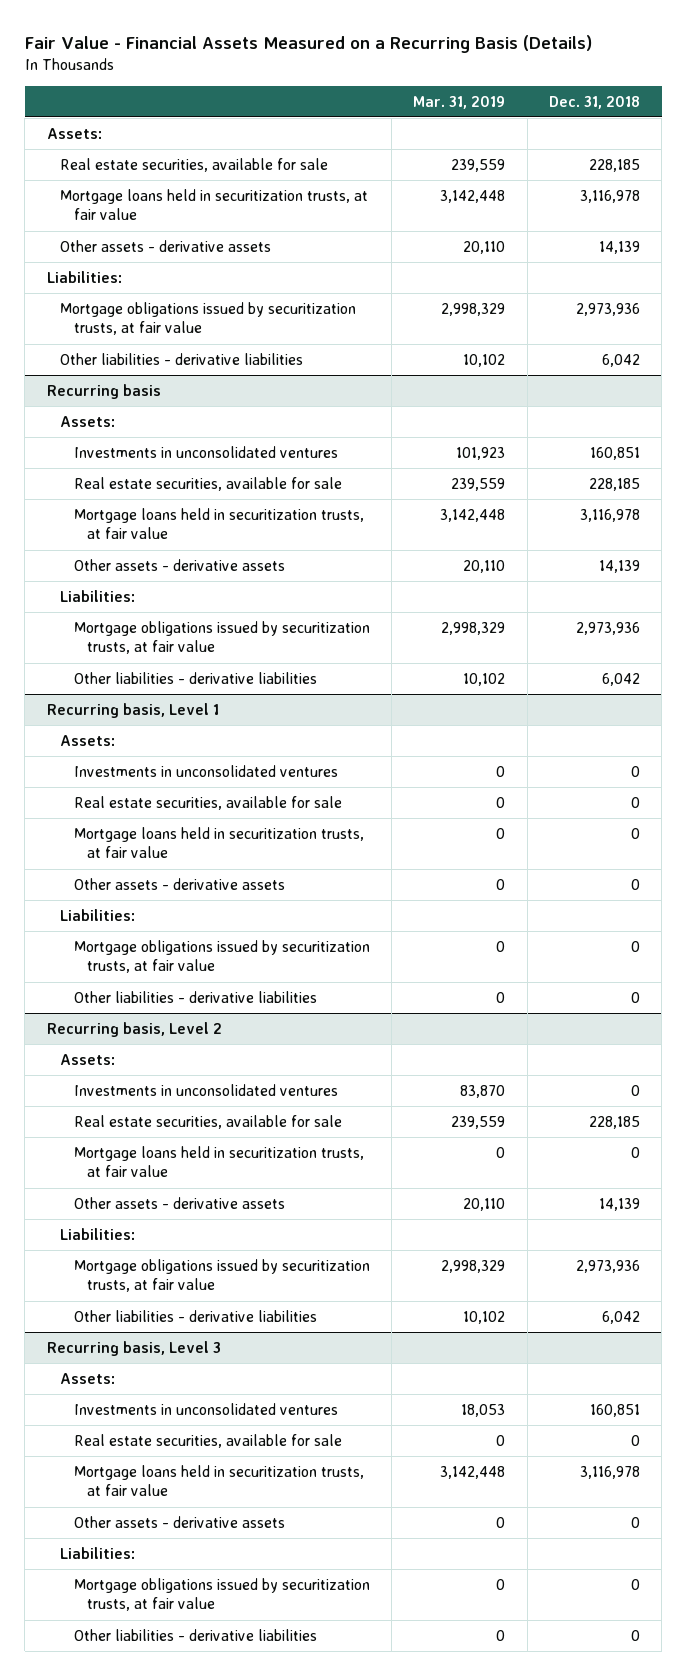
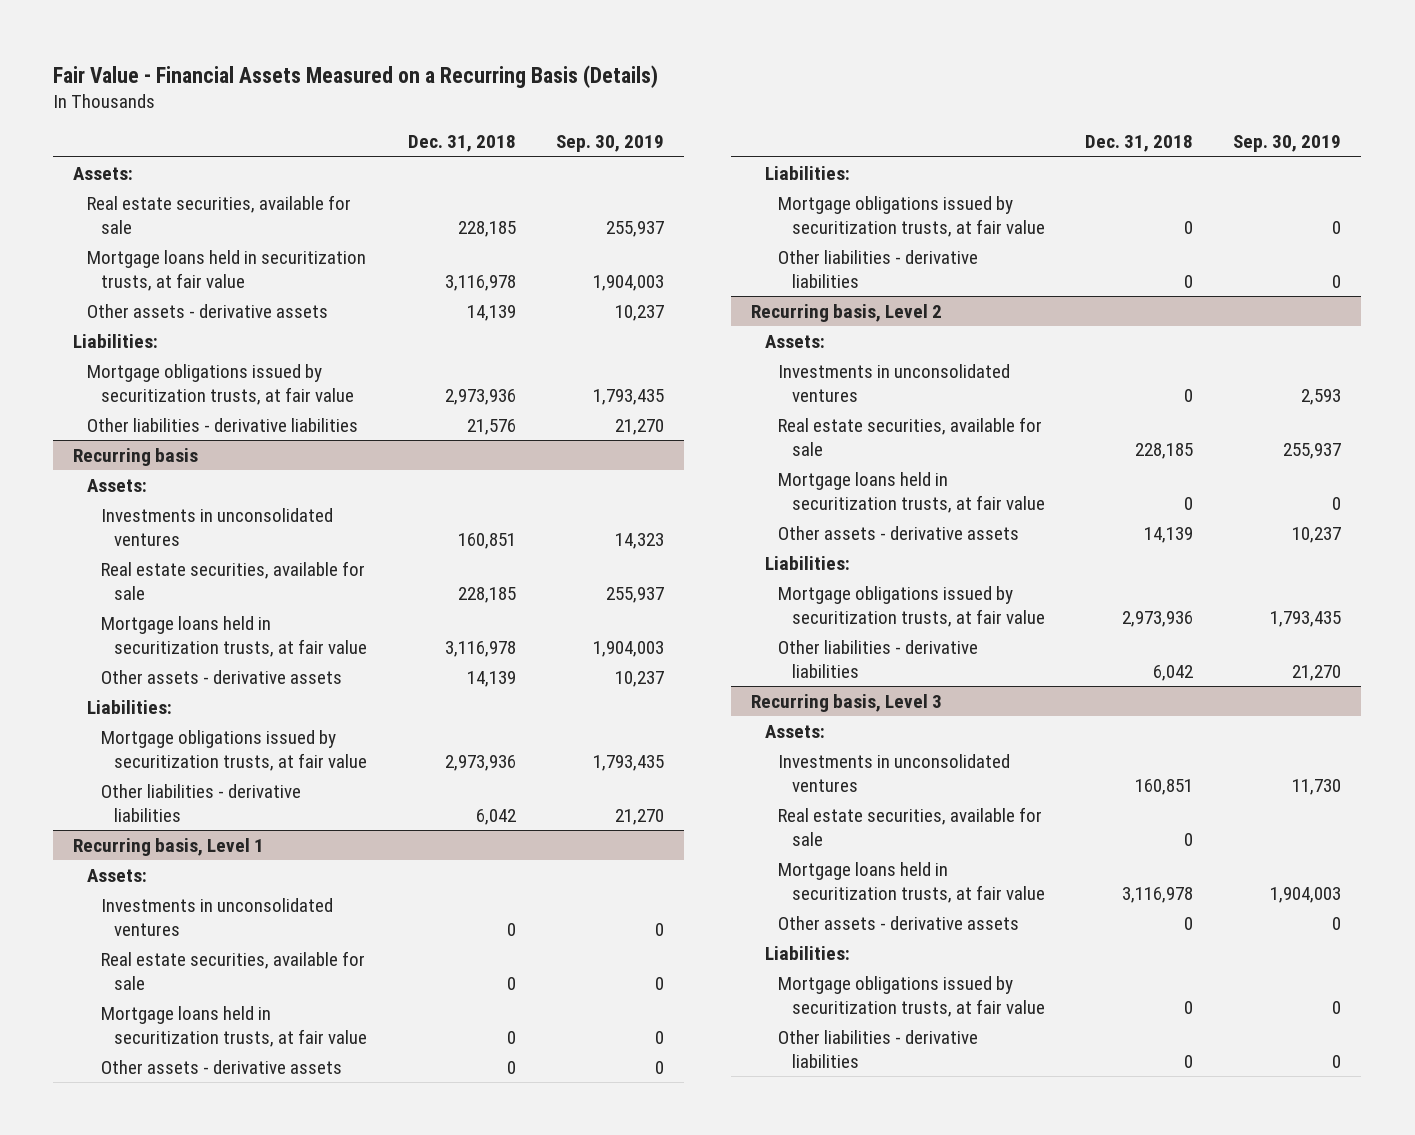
[413,95,506,109] Mar. 31, 2019 -> none
none -> [555,135,664,153] Sep. 30, 2019
[602,353,641,367] 6,042 -> [466,418,516,435] 21,576

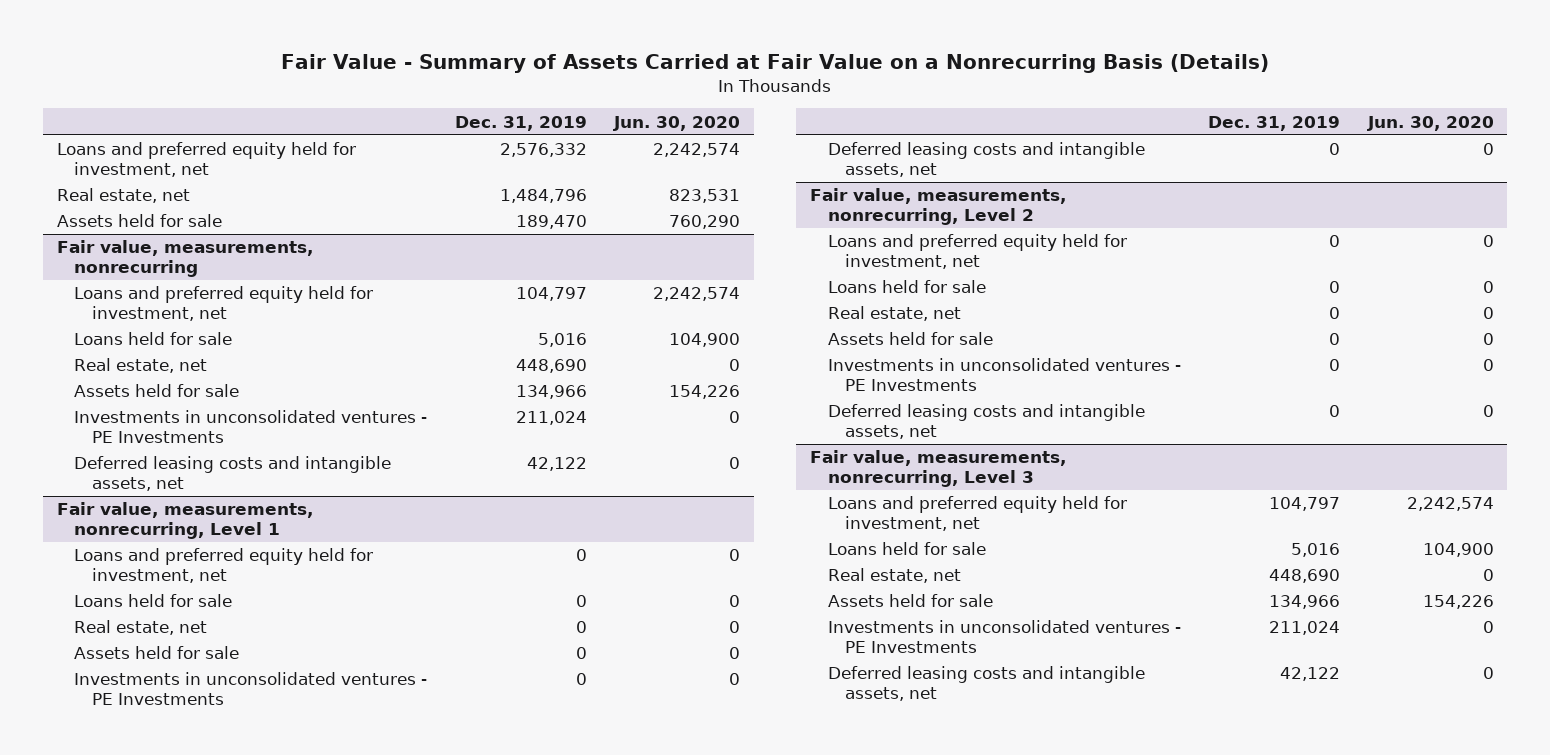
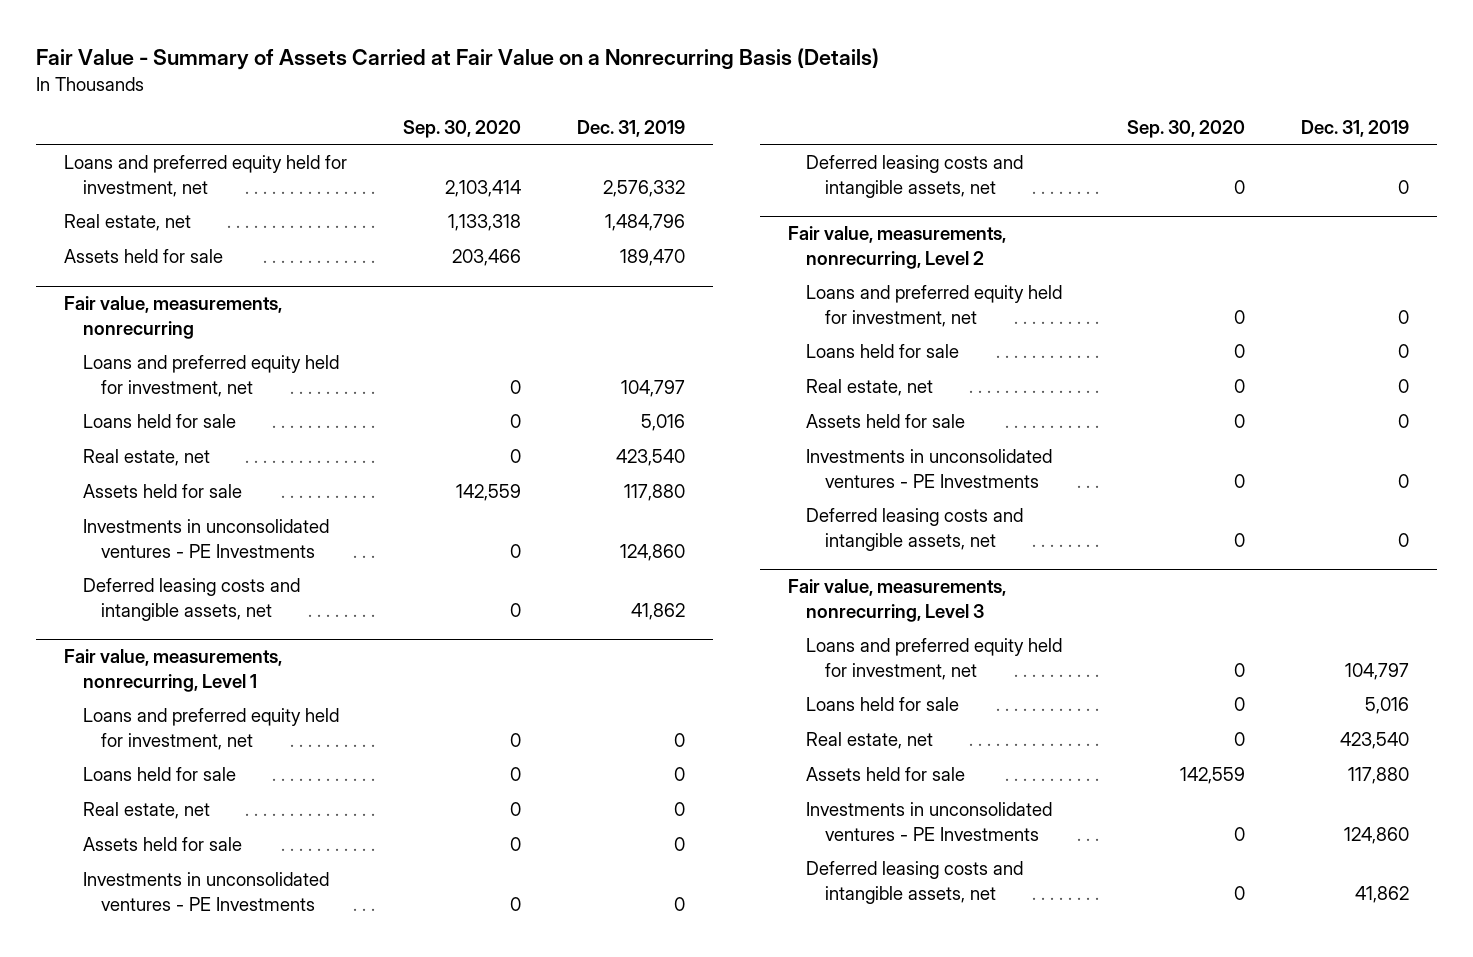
[613,115,741,131] Jun. 30, 2020 -> none
none -> [403,119,522,138] Sep. 30, 2020
[515,359,587,374] 448,690 -> [616,449,686,467] 423,540
[515,385,587,400] 134,966 -> [624,484,686,502] 117,880
[515,411,587,426] 211,024 -> [620,543,686,561] 124,860
[526,457,587,472] 42,122 -> [631,602,686,620] 41,862
[1269,569,1341,584] 448,690 -> [1339,732,1409,750] 423,540
[1269,595,1341,610] 134,966 -> [1347,767,1409,785] 117,880
[1269,621,1341,636] 211,024 -> [1343,826,1409,844] 124,860
[1280,667,1341,682] 42,122 -> [1354,885,1409,903] 41,862

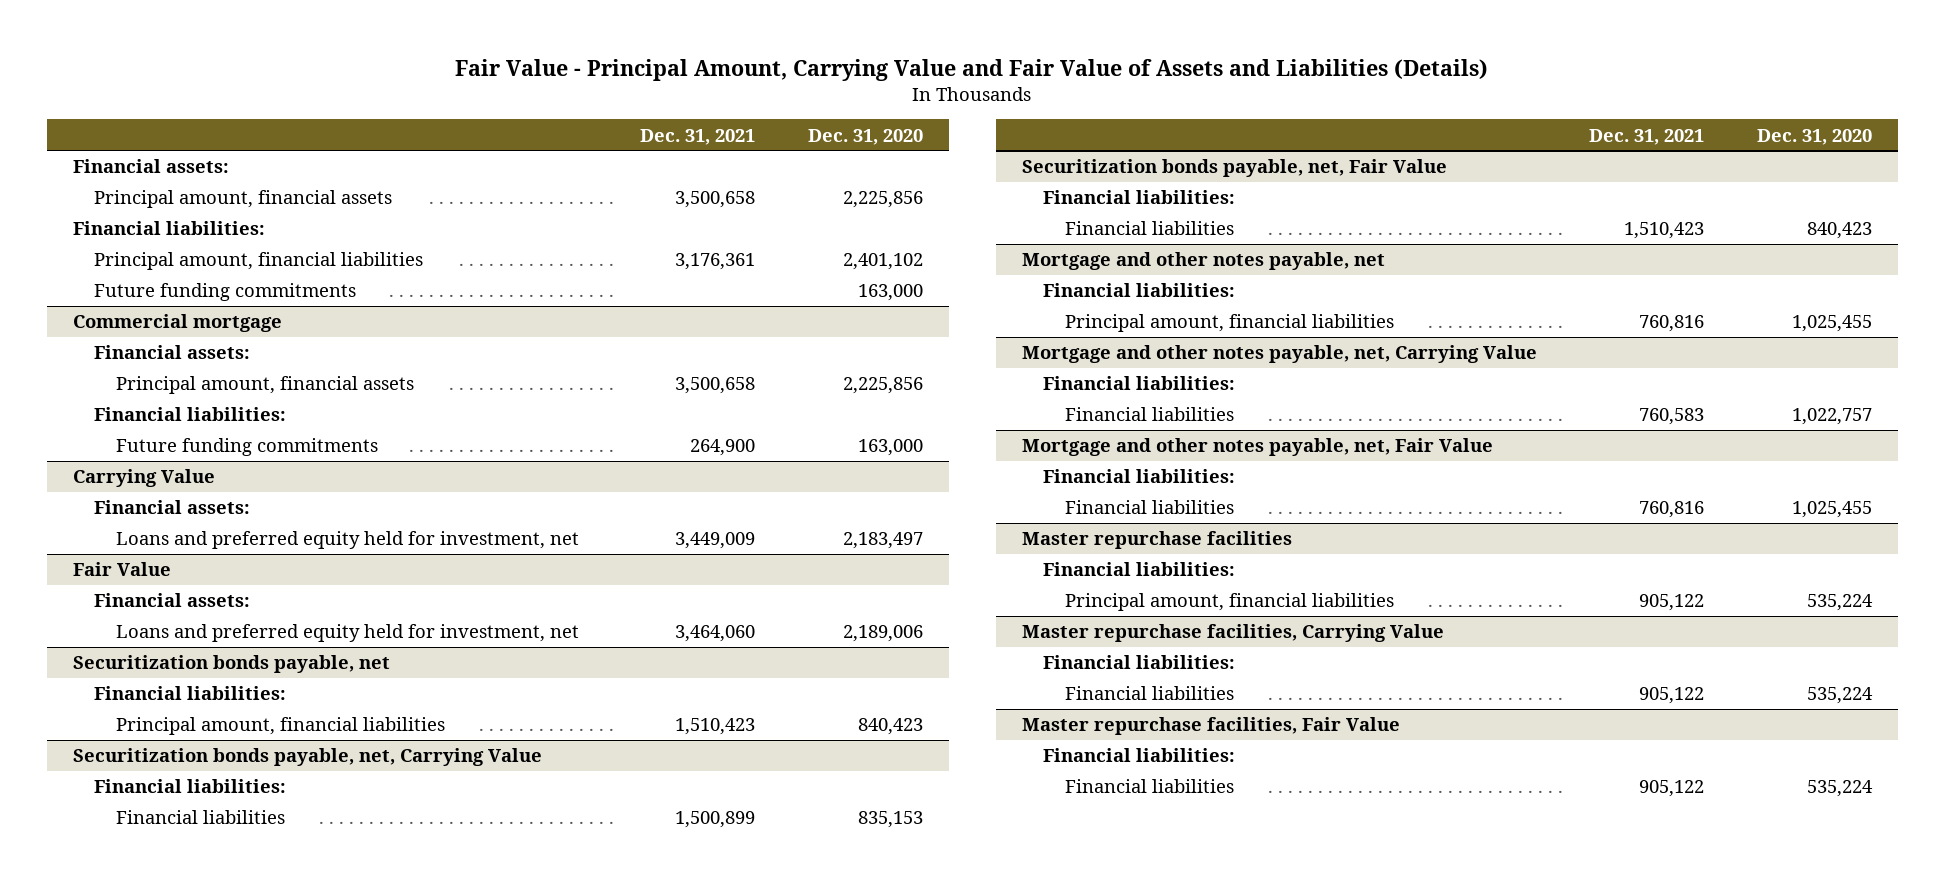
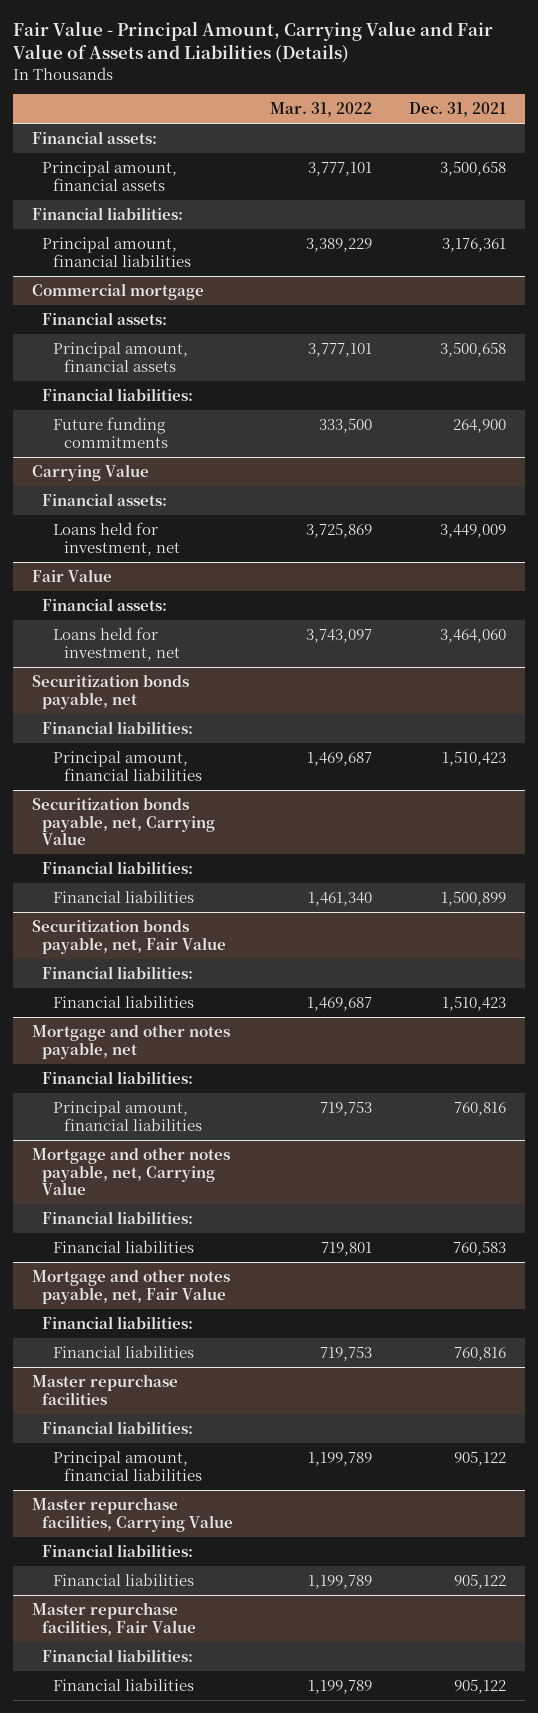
[807,128,923,145] Dec. 31, 2020 -> none
none -> [270,102,373,118] Mar. 31, 2022
[94,283,357,302] Future funding commitments -> none
[115,531,579,550] Loans and preferred equity held for investment, net -> [52,521,180,556] Loans held for investment, net
[115,624,579,643] Loans and preferred equity held for investment, net -> [52,626,180,661] Loans held for investment, net

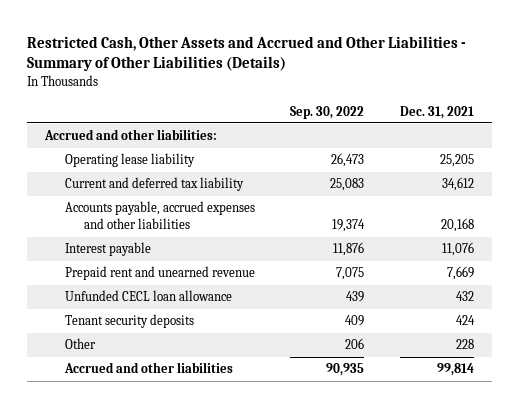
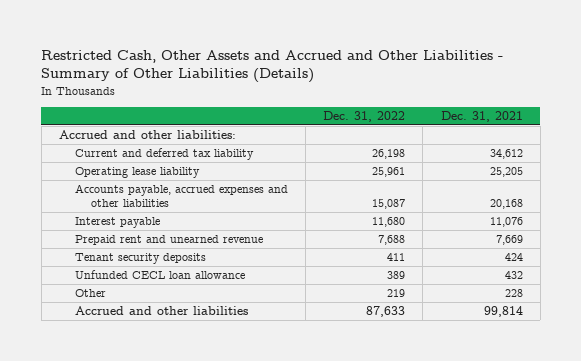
[290,105,365,119] Sep. 30, 2022 -> none
none -> [323,110,406,122] Dec. 31, 2022
[64,153,195,168] Operating lease liability -> [74,167,200,179] Operating lease liability
[64,290,232,302] Unfunded CECL loan allowance -> [74,270,245,280] Unfunded CECL loan allowance

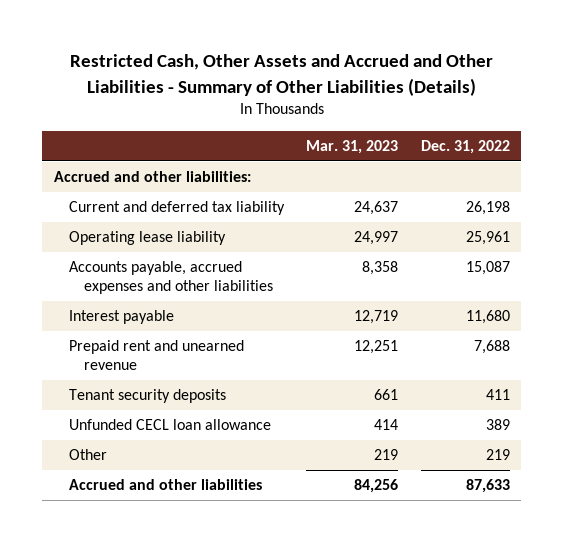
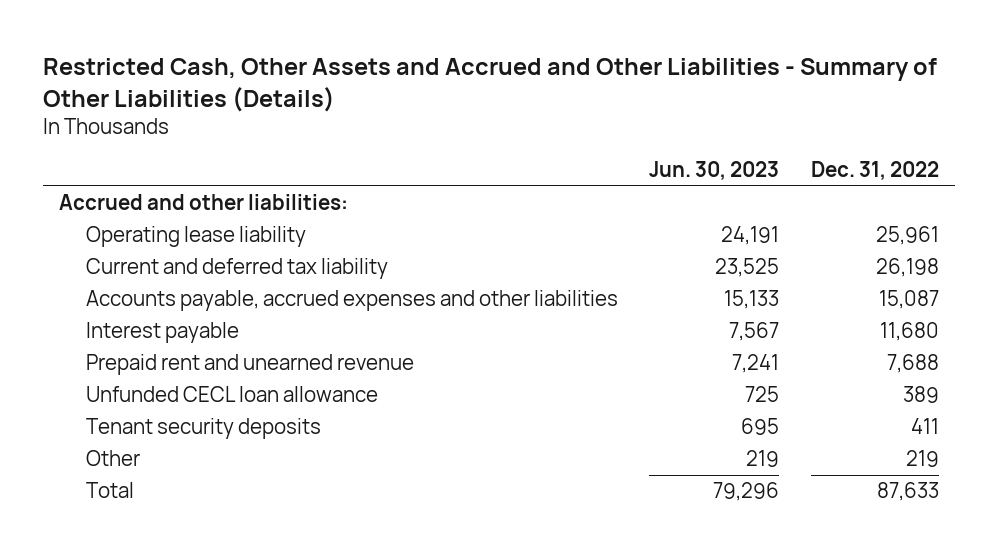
[306,140,399,155] Mar. 31, 2023 -> none
none -> [649,161,780,181] Jun. 30, 2023
[68,201,285,216] Current and deferred tax liability -> [85,258,388,280] Current and deferred tax liability
[68,389,226,404] Tenant security deposits -> [85,418,321,440] Tenant security deposits
[68,479,262,491] Accrued and other liabilities -> [85,482,134,499] Total

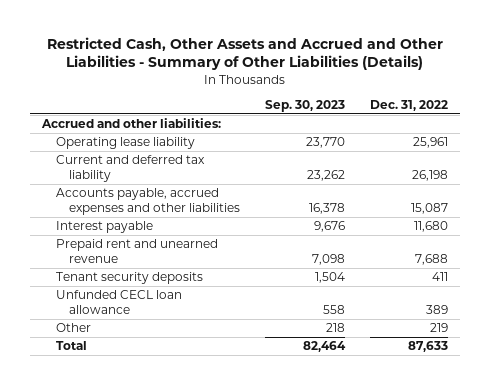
[649,161,780,181] Jun. 30, 2023 -> none
none -> [264,100,345,113] Sep. 30, 2023
[85,386,378,403] Unfunded CECL loan allowance -> [55,290,182,314] Unfunded CECL loan allowance

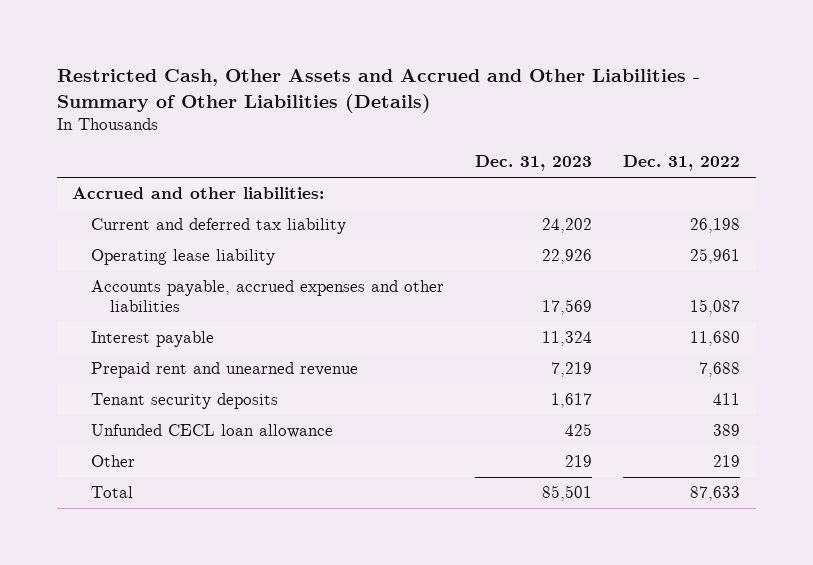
[264,100,345,113] Sep. 30, 2023 -> none
none -> [475,155,593,172] Dec. 31, 2023
[55,137,195,150] Operating lease liability -> [91,249,276,266] Operating lease liability

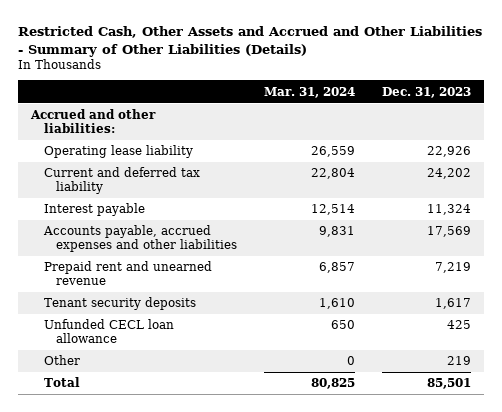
[623,155,741,172] Dec. 31, 2022 -> none
none -> [263,86,355,98] Mar. 31, 2024
[91,218,347,235] Current and deferred tax liability -> [43,167,200,194] Current and deferred tax liability
[91,280,445,313] Accounts payable, accrued expenses and other liabilities -> [42,225,237,252] Accounts payable, accrued expenses and other liabilities

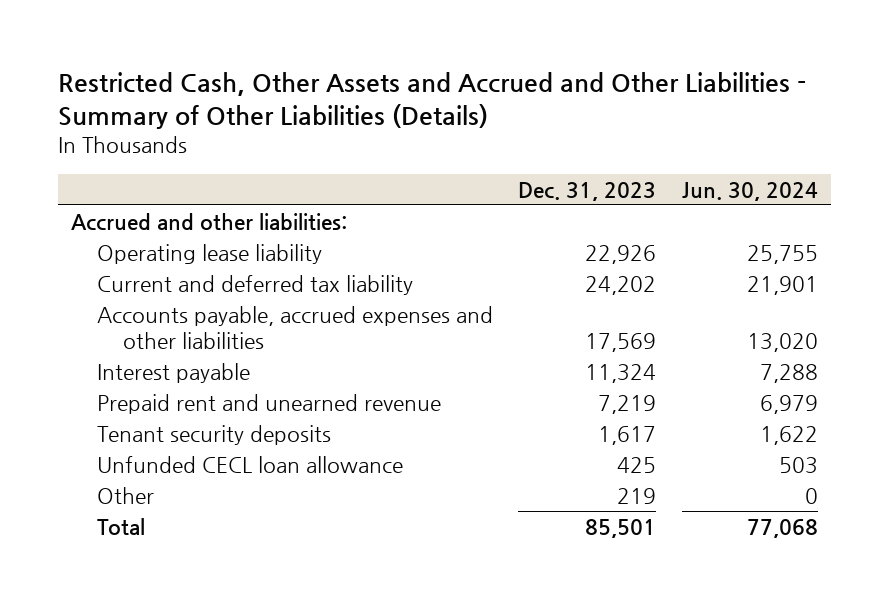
[263,86,355,98] Mar. 31, 2024 -> none
none -> [682,181,819,201] Jun. 30, 2024
[43,203,145,217] Interest payable -> [96,363,250,384] Interest payable

